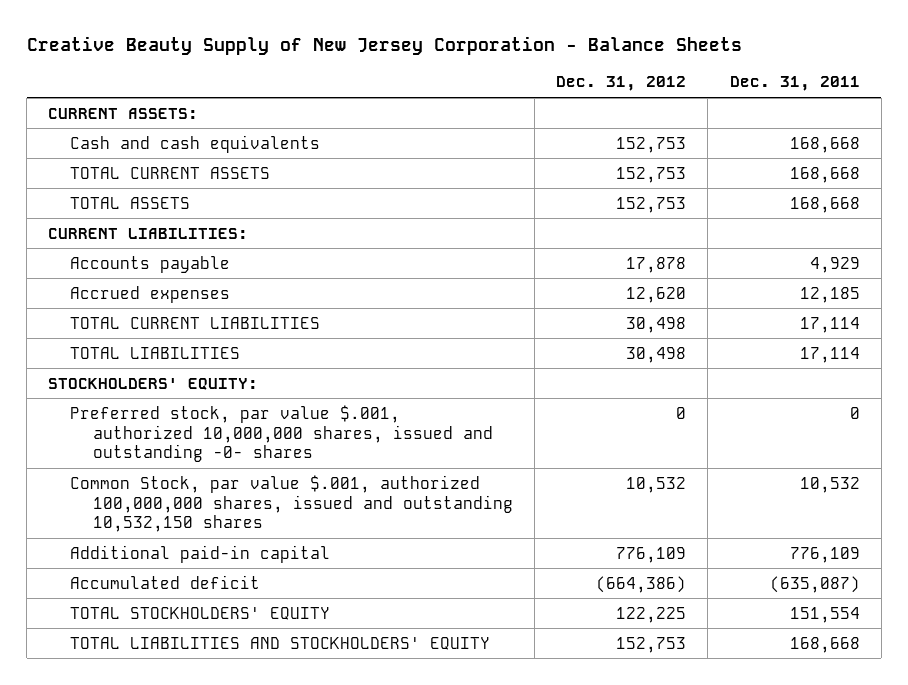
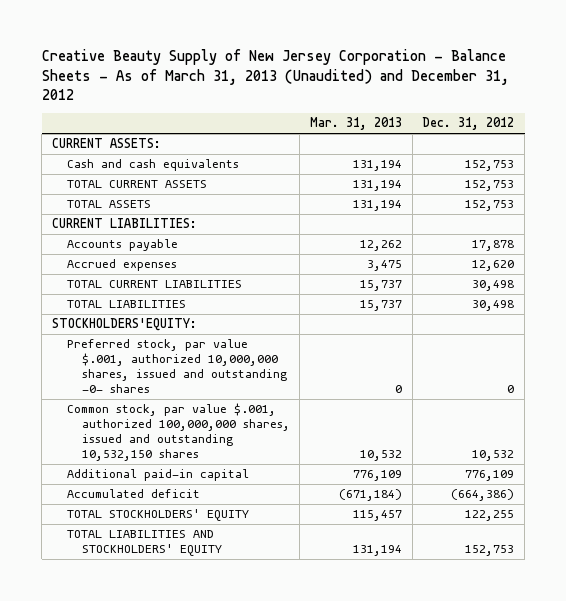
[26,35,742,55] Creative Beauty Supply of New Jersey Corporation - Balance Sheets -> [41,49,509,101] Creative Beauty Supply of New Jersey Corporation - Balance Sheets - As of March 31, 2013 (Unaudited) and December 31, 2012
[729,76,860,92] Dec. 31, 2011 -> none
none -> [310,117,403,131] Mar. 31, 2013
[48,377,259,390] STOCKHOLDERS' EQUITY: -> [51,318,197,332] STOCKHOLDERS'EQUITY:
[70,474,513,533] Common Stock, par value $.001, authorized 100,000,000 shares, issued and outstanding 10,532,150 shares -> [66,403,290,461] Common stock, par value $.001, authorized 100,000,000 shares, issued and outstanding 10,532,150 shares
[616,606,687,623] 122,225 -> [465,510,515,522] 122,255

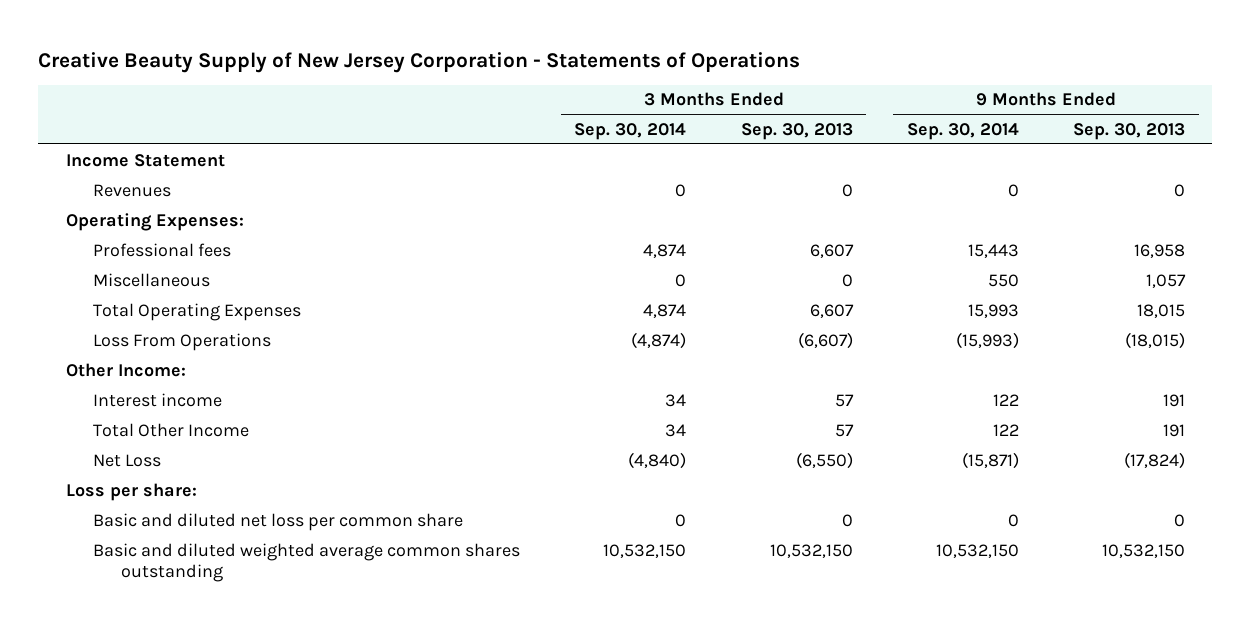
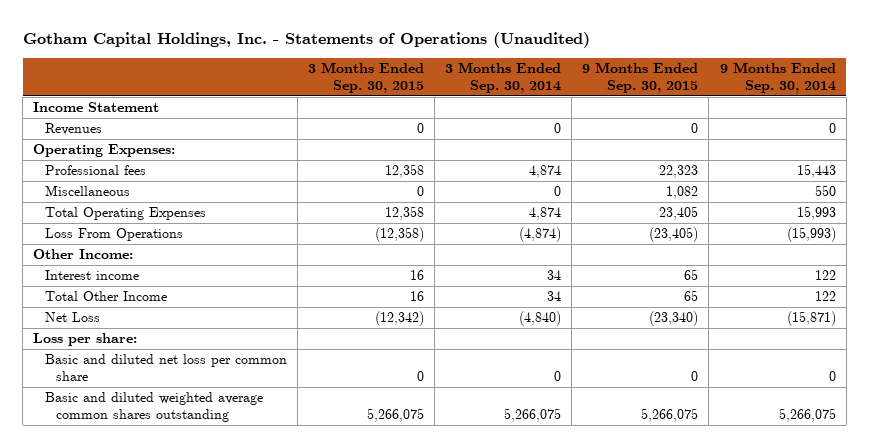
[38,51,801,73] Creative Beauty Supply of New Jersey Corporation - Statements of Operations -> [22,32,590,49] Gotham Capital Holdings, Inc. - Statements of Operations (Unaudited)
[740,122,853,140] Sep. 30, 2013 -> none
[1072,122,1185,140] Sep. 30, 2013 -> none
none -> [307,62,424,93] 3 Months Ended Sep. 30, 2015
none -> [582,62,699,93] 9 Months Ended Sep. 30, 2015
[603,543,687,558] 10,532,150 -> [504,407,562,422] 5,266,075
[935,543,1019,558] 10,532,150 -> [778,407,836,422] 5,266,075

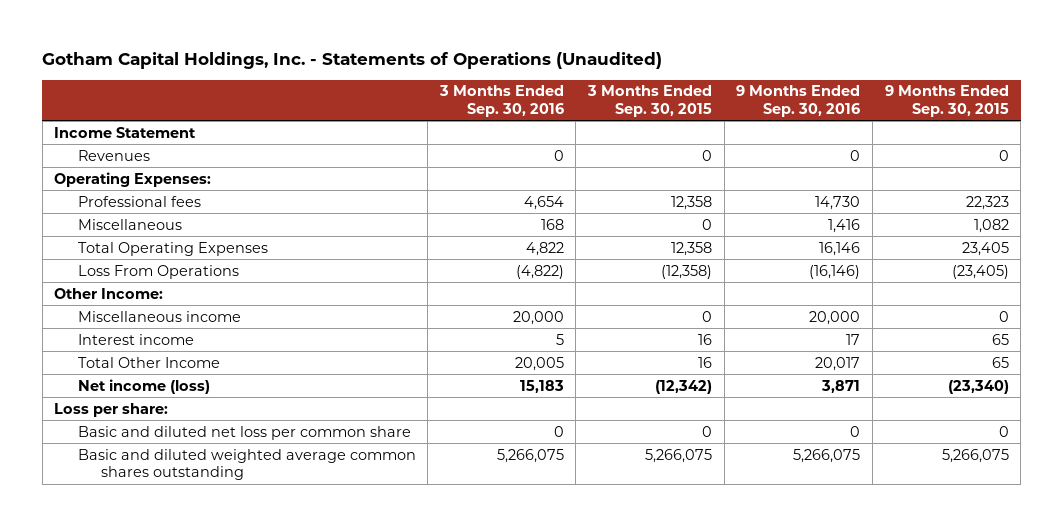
[445,62,562,93] 3 Months Ended Sep. 30, 2014 -> none
[719,62,836,93] 9 Months Ended Sep. 30, 2014 -> none
none -> [438,85,564,117] 3 Months Ended Sep. 30, 2016
none -> [736,85,861,117] 9 Months Ended Sep. 30, 2016
none -> [77,310,241,322] Miscellaneous income
[44,312,100,323] Net Loss -> [77,378,210,394] Net income (loss)

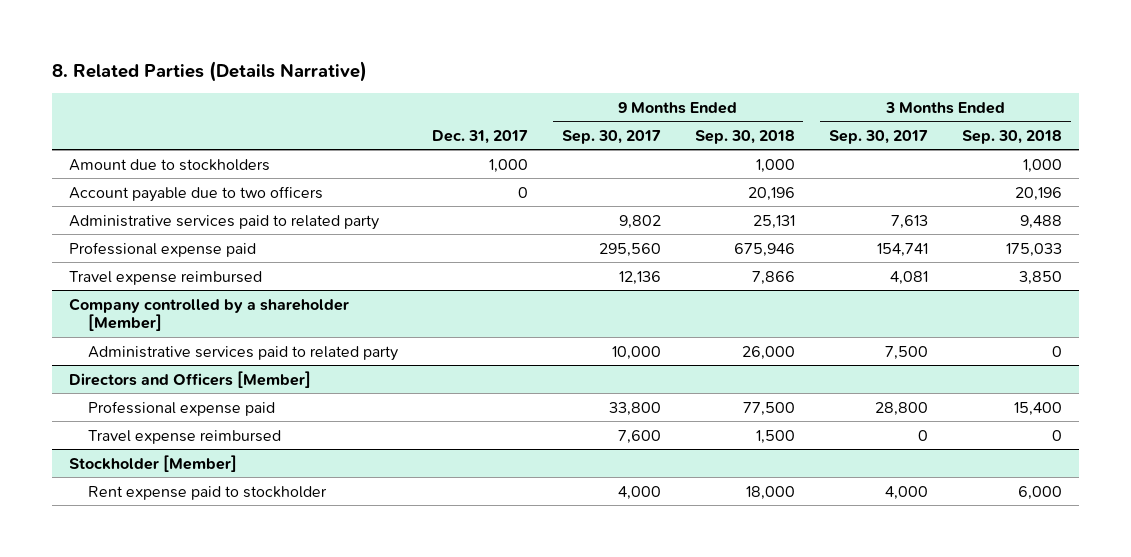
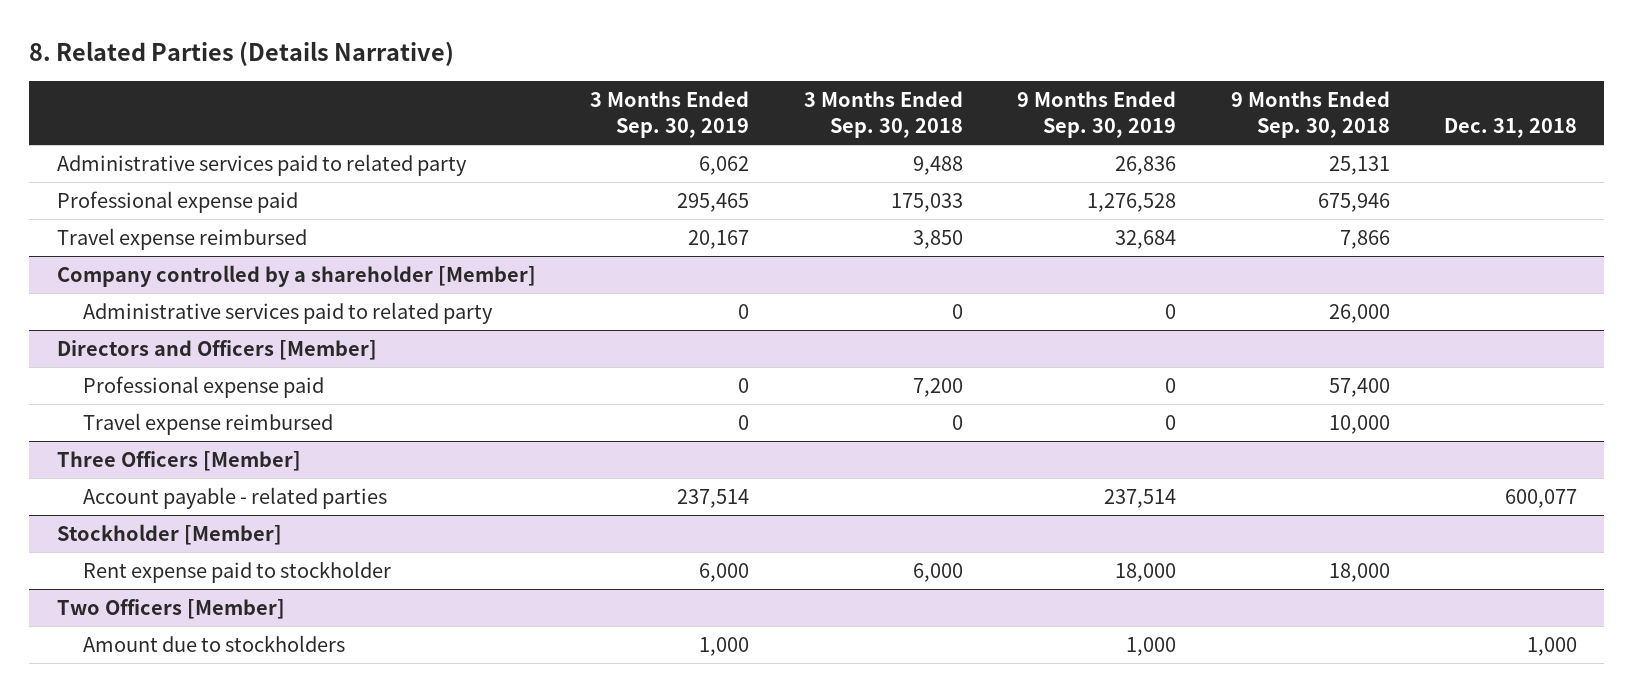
[431,129,528,144] Dec. 31, 2017 -> none
[561,129,661,144] Sep. 30, 2017 -> none
[828,129,928,144] Sep. 30, 2017 -> none
none -> [590,91,750,138] 3 Months Ended Sep. 30, 2019
none -> [1017,91,1177,138] 9 Months Ended Sep. 30, 2019
none -> [1444,117,1578,138] Dec. 31, 2018
[69,158,271,171] Amount due to stockholders -> none
[69,185,324,202] Account payable due to two officers -> none
[742,401,795,416] 77,500 -> [1328,378,1390,398] 57,400
[1014,401,1063,416] 15,400 -> [912,378,963,398] 7,200
[755,429,795,444] 1,500 -> [1328,415,1390,435] 10,000
none -> [56,451,301,472] Three Officers [Member]
none -> [82,487,387,510] Account payable - related parties
none -> [56,599,285,620] Two Officers [Member]
none -> [82,635,345,653] Amount due to stockholders

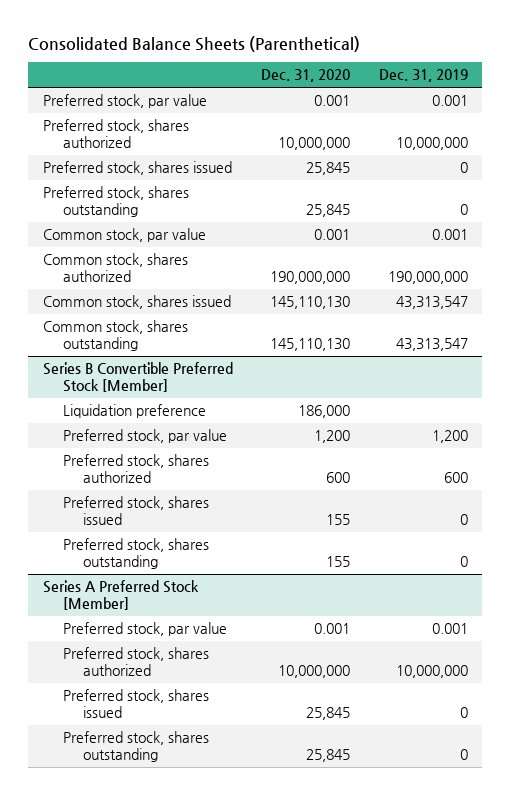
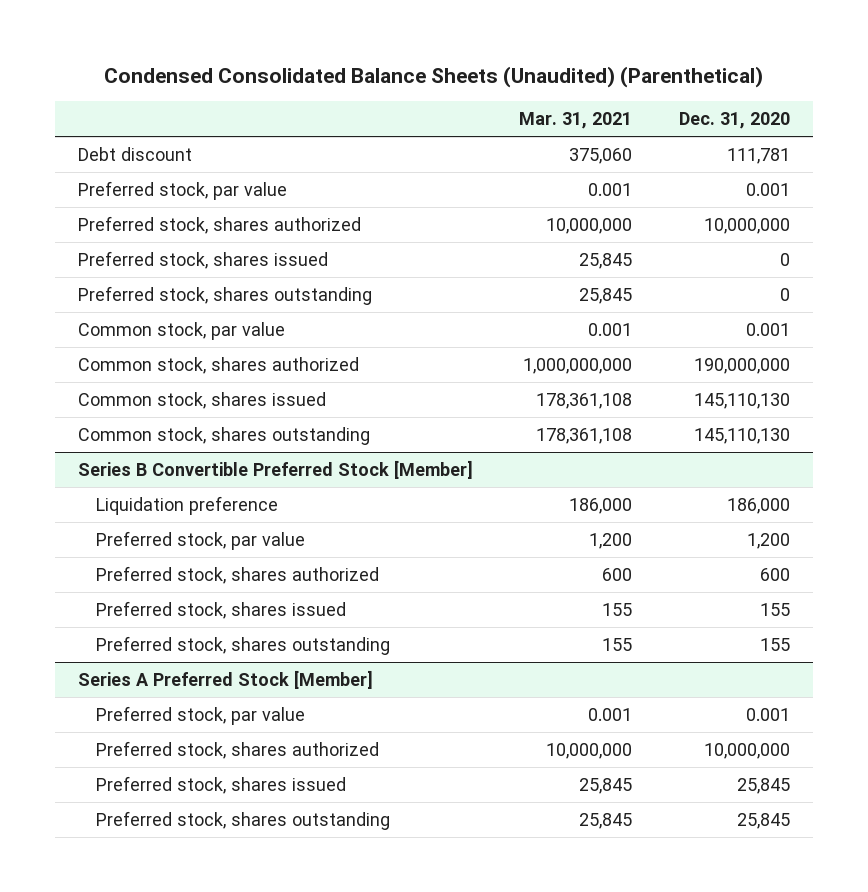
[28,35,361,52] Consolidated Balance Sheets (Parenthetical) -> [103,66,763,89] Condensed Consolidated Balance Sheets (Unaudited) (Parenthetical)
[378,69,468,83] Dec. 31, 2019 -> none
none -> [519,112,633,130] Mar. 31, 2021
none -> [78,146,193,161] Debt discount
[306,162,351,176] 25,845 -> [779,252,790,266] 0
[306,204,351,218] 25,845 -> [779,287,790,301] 0

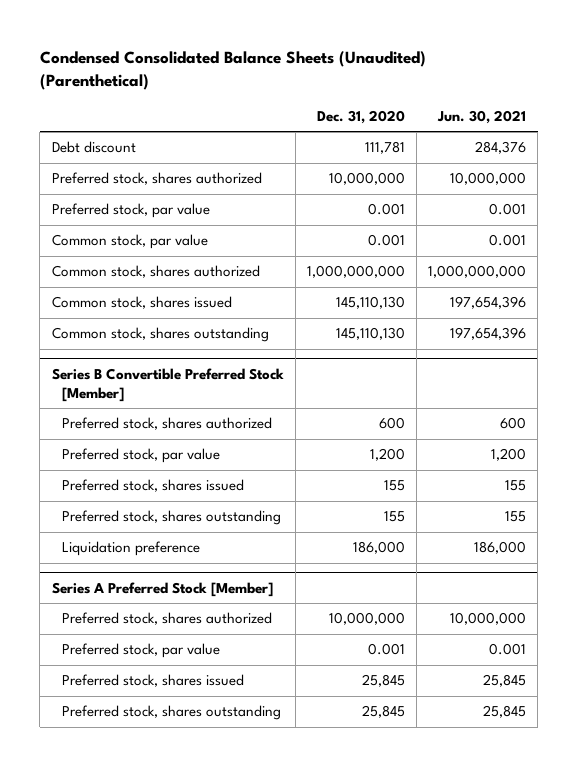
[519,112,633,130] Mar. 31, 2021 -> none
none -> [437,110,527,125] Jun. 30, 2021
[78,250,329,269] Preferred stock, shares issued -> none
[78,285,373,305] Preferred stock, shares outstanding -> none
[78,180,288,200] Preferred stock, par value -> [51,203,210,219] Preferred stock, par value
[693,357,790,374] 190,000,000 -> [306,265,405,279] 1,000,000,000
[95,530,305,550] Preferred stock, par value -> [62,448,221,464] Preferred stock, par value
[95,495,278,515] Liquidation preference -> [62,541,201,557] Liquidation preference
[95,705,305,725] Preferred stock, par value -> [62,643,221,659] Preferred stock, par value

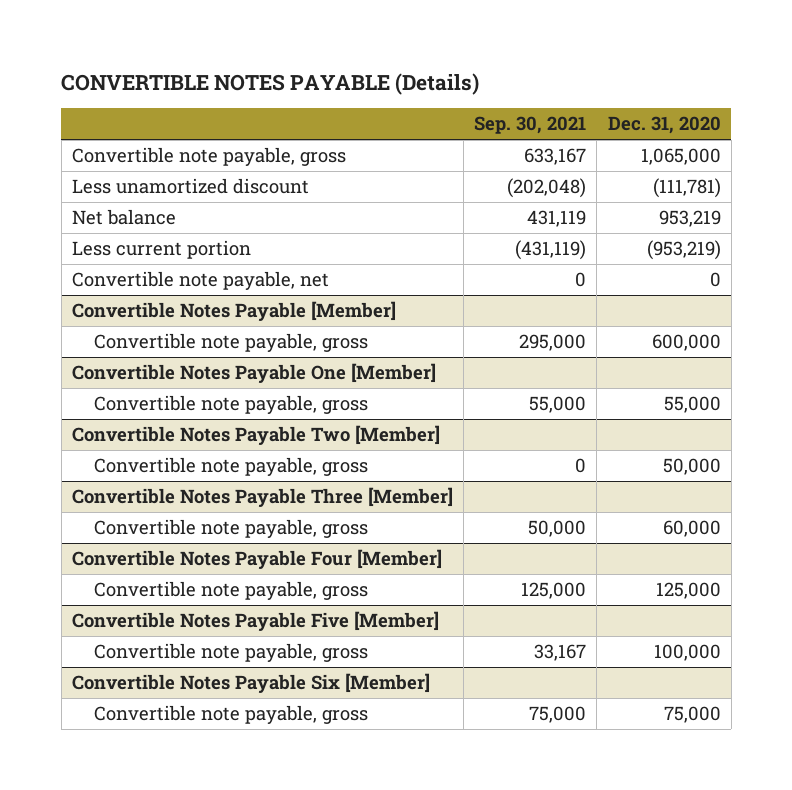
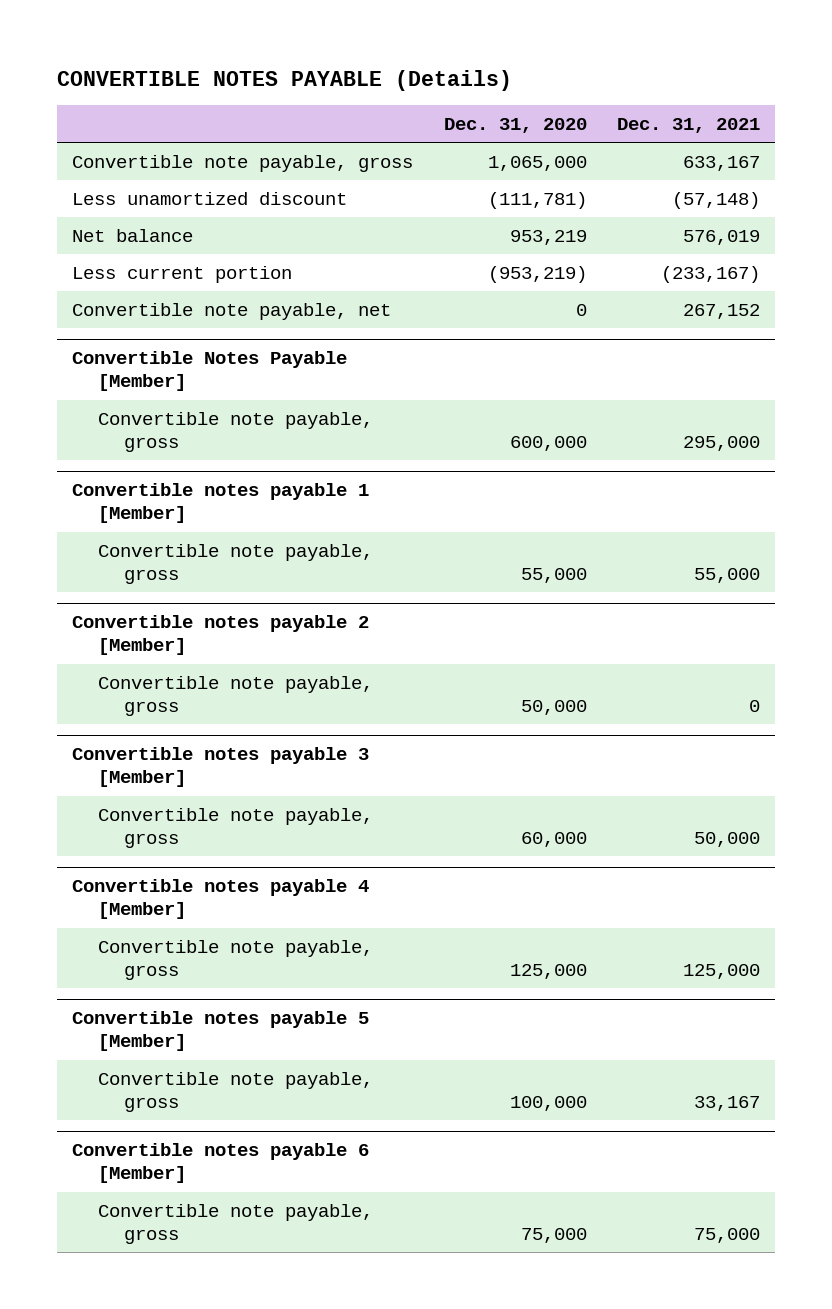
[474,116,587,135] Sep. 30, 2021 -> none
none -> [616,118,760,134] Dec. 31, 2021
[71,363,436,384] Convertible Notes Payable One [Member] -> [72,483,370,524] Convertible notes payable 1 [Member]
[71,425,440,446] Convertible Notes Payable Two [Member] -> [72,615,370,656] Convertible notes payable 2 [Member]
[71,487,453,508] Convertible Notes Payable Three [Member] -> [72,747,370,788] Convertible notes payable 3 [Member]
[71,549,442,570] Convertible Notes Payable Four [Member] -> [72,879,370,920] Convertible notes payable 4 [Member]
[71,611,439,632] Convertible Notes Payable Five [Member] -> [72,1011,370,1052] Convertible notes payable 5 [Member]
[71,673,430,694] Convertible Notes Payable Six [Member] -> [72,1143,370,1184] Convertible notes payable 6 [Member]

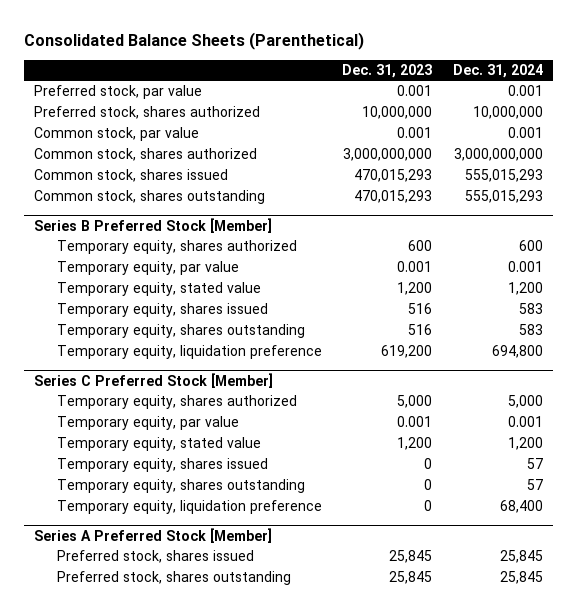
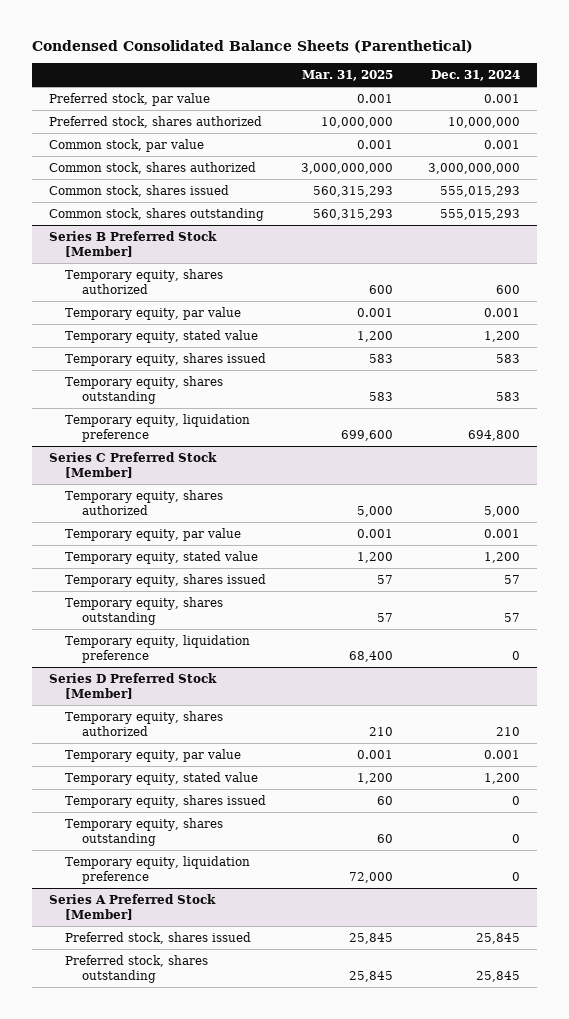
[23,31,364,50] Consolidated Balance Sheets (Parenthetical) -> [31,39,473,53] Condensed Consolidated Balance Sheets (Parenthetical)
[342,64,433,79] Dec. 31, 2023 -> none
none -> [302,69,394,81] Mar. 31, 2025
[499,500,543,514] 68,400 -> [511,650,520,660] 0
none -> [49,673,218,699] Series D Preferred Stock [Member]
none -> [65,711,224,736] Temporary equity, shares authorized
none -> [65,749,242,763] Temporary equity, par value
none -> [65,772,259,786] Temporary equity, stated value
none -> [65,795,267,809] Temporary equity, shares issued
none -> [65,818,224,846] Temporary equity, shares outstanding
none -> [65,856,251,884] Temporary equity, liquidation preference

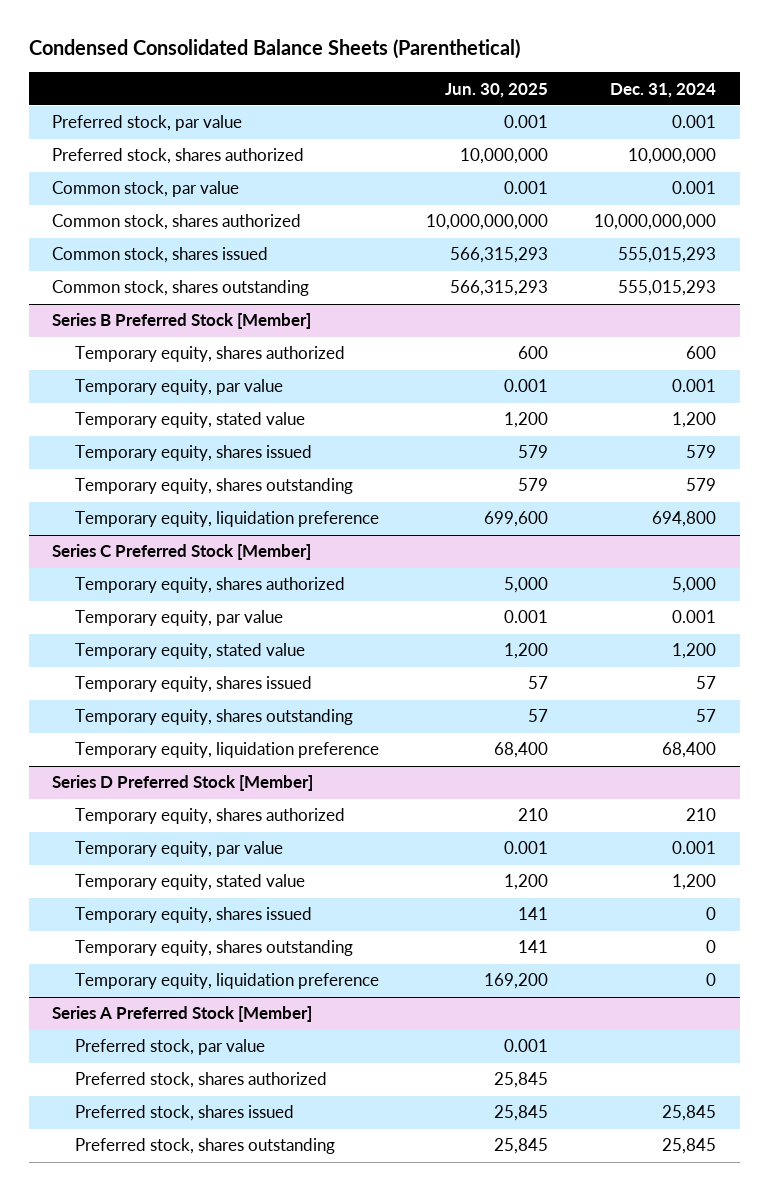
[302,69,394,81] Mar. 31, 2025 -> none
none -> [444,82,548,98] Jun. 30, 2025
[427,163,520,175] 3,000,000,000 -> [594,214,717,231] 10,000,000,000
[495,354,520,364] 583 -> [686,445,717,459] 579
[495,391,520,401] 583 -> [686,478,717,492] 579
[511,650,520,660] 0 -> [662,742,717,759] 68,400
none -> [74,1039,265,1056] Preferred stock, par value
none -> [74,1072,327,1089] Preferred stock, shares authorized

